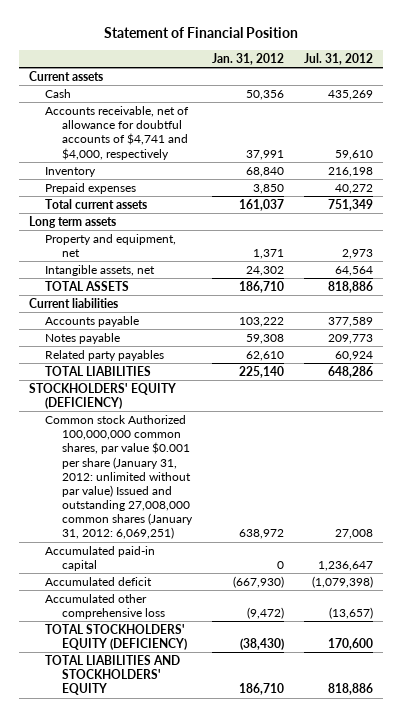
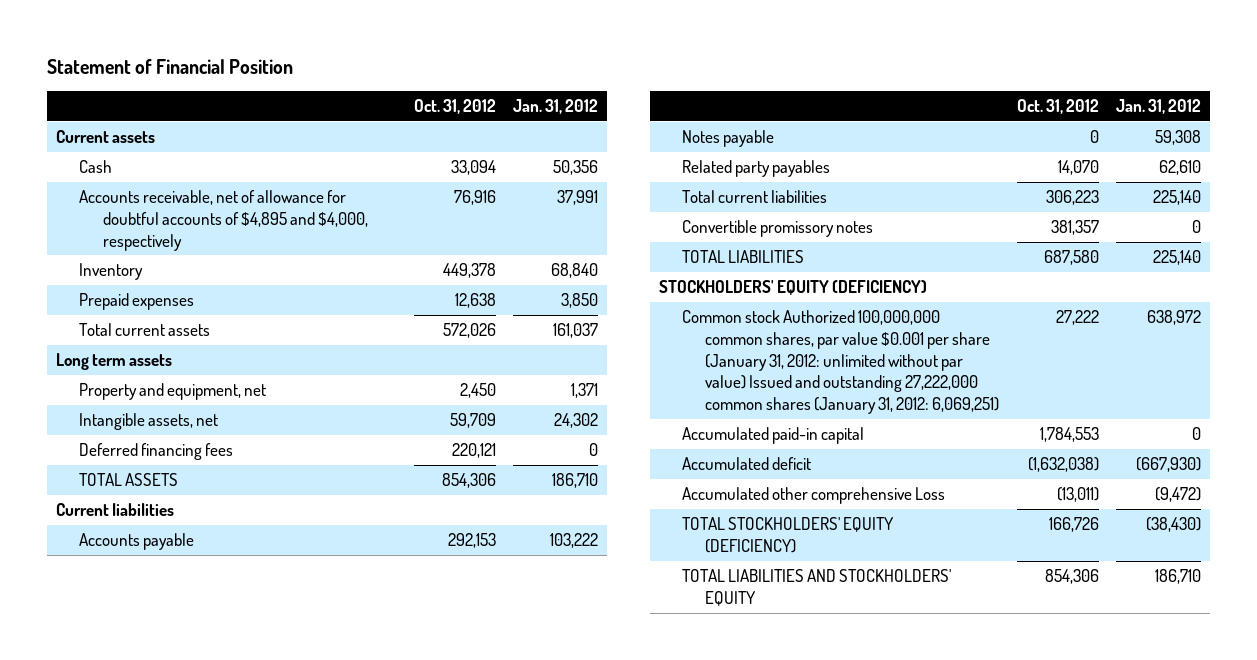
[303,52,373,65] Jul. 31, 2012 -> none
none -> [413,99,496,115] Oct. 31, 2012
[45,106,190,160] Accounts receivable, net of allowance for doubtful accounts of $4,741 and $4,000, respectively -> [79,190,368,251] Accounts receivable, net of allowance for doubtful accounts of $4,895 and $4,000, respectively
none -> [79,443,234,461] Deferred financing fees
none -> [681,190,827,204] Total current liabilities
none -> [681,220,873,238] Convertible promissory notes
[45,415,194,540] Common stock Authorized 100,000,000 common shares, par value $0.001 per share (January 31, 2012: unlimited without par value) Issued and outstanding 27,008,000 common shares (January 31, 2012: 6,069,251) -> [681,310,1000,414] Common stock Authorized 100,000,000 common shares, par value $0.001 per share (January 31, 2012: unlimited without par value) Issued and outstanding 27,222,000 common shares (January 31, 2012: 6,069,251)
[45,594,166,620] Accumulated other comprehensive loss -> [681,487,945,505] Accumulated other comprehensive Loss

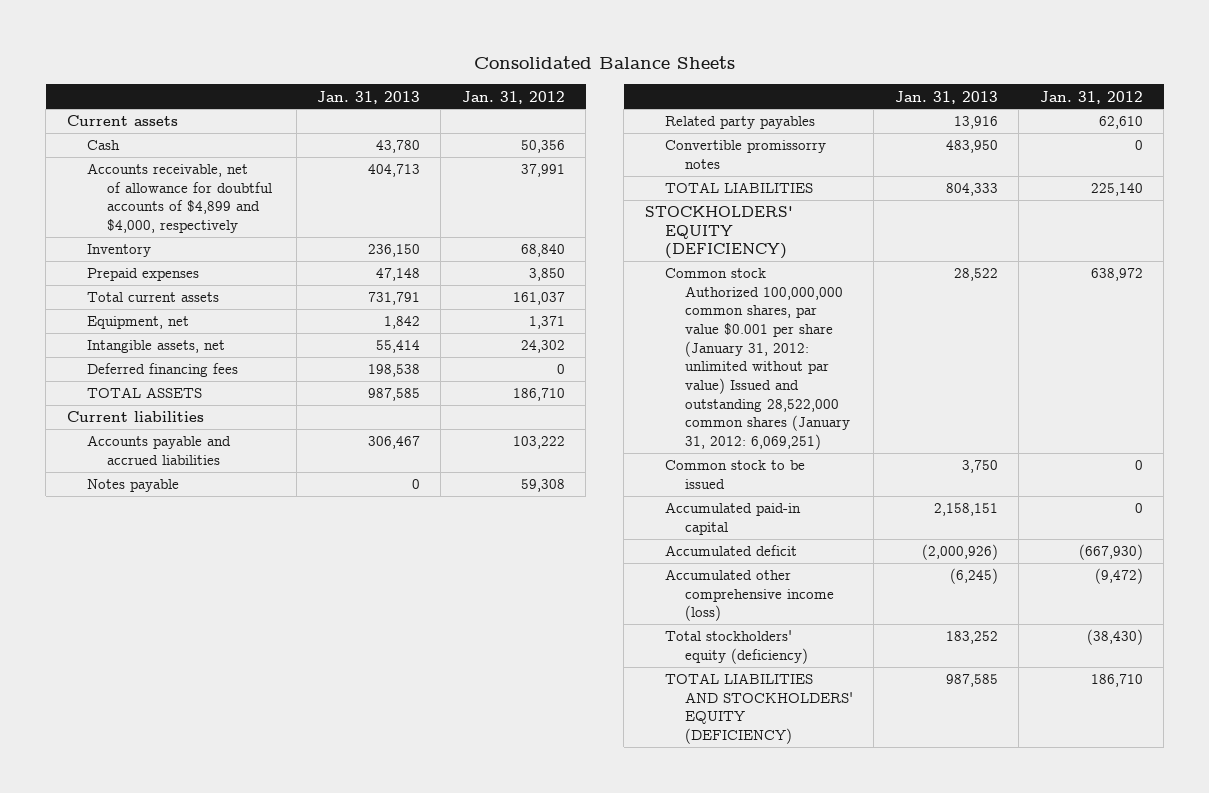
[47,58,294,74] Statement of Financial Position -> [473,56,735,70] Consolidated Balance Sheets
[413,99,496,115] Oct. 31, 2012 -> none
none -> [317,90,421,104] Jan. 31, 2013
[79,190,368,251] Accounts receivable, net of allowance for doubtful accounts of $4,895 and $4,000, respectively -> [86,163,273,234] Accounts receivable, net of allowance for doubtful accounts of $4,899 and $4,000, respectively
[55,353,172,371] Long term assets -> none
[79,383,267,401] Property and equipment, net -> [86,316,189,330] Equipment, net
[79,533,195,551] Accounts payable -> [86,435,231,465] Accounts payable and accrued liabilities
[681,190,827,204] Total current liabilities -> none
[681,220,873,238] Convertible promissory notes -> [664,140,826,169] Convertible promissorry notes
[681,310,1000,414] Common stock Authorized 100,000,000 common shares, par value $0.001 per share (January 31, 2012: unlimited without par value) Issued and outstanding 27,222,000 common shares (January 31, 2012: 6,069,251) -> [664,268,850,450] Common stock Authorized 100,000,000 common shares, par value $0.001 per share (January 31, 2012: unlimited without par value) Issued and outstanding 28,522,000 common shares (January 31, 2012: 6,069,251)
none -> [664,460,805,489] Common stock to be issued
[681,487,945,505] Accumulated other comprehensive Loss -> [664,569,834,622] Accumulated other comprehensive income (loss)
[681,517,893,553] TOTAL STOCKHOLDERS' EQUITY (DEFICIENCY) -> [664,630,808,664] Total stockholders' equity (deficiency)
[681,569,951,606] TOTAL LIABILITIES AND STOCKHOLDERS' EQUITY -> [664,673,853,745] TOTAL LIABILITIES AND STOCKHOLDERS' EQUITY (DEFICIENCY)

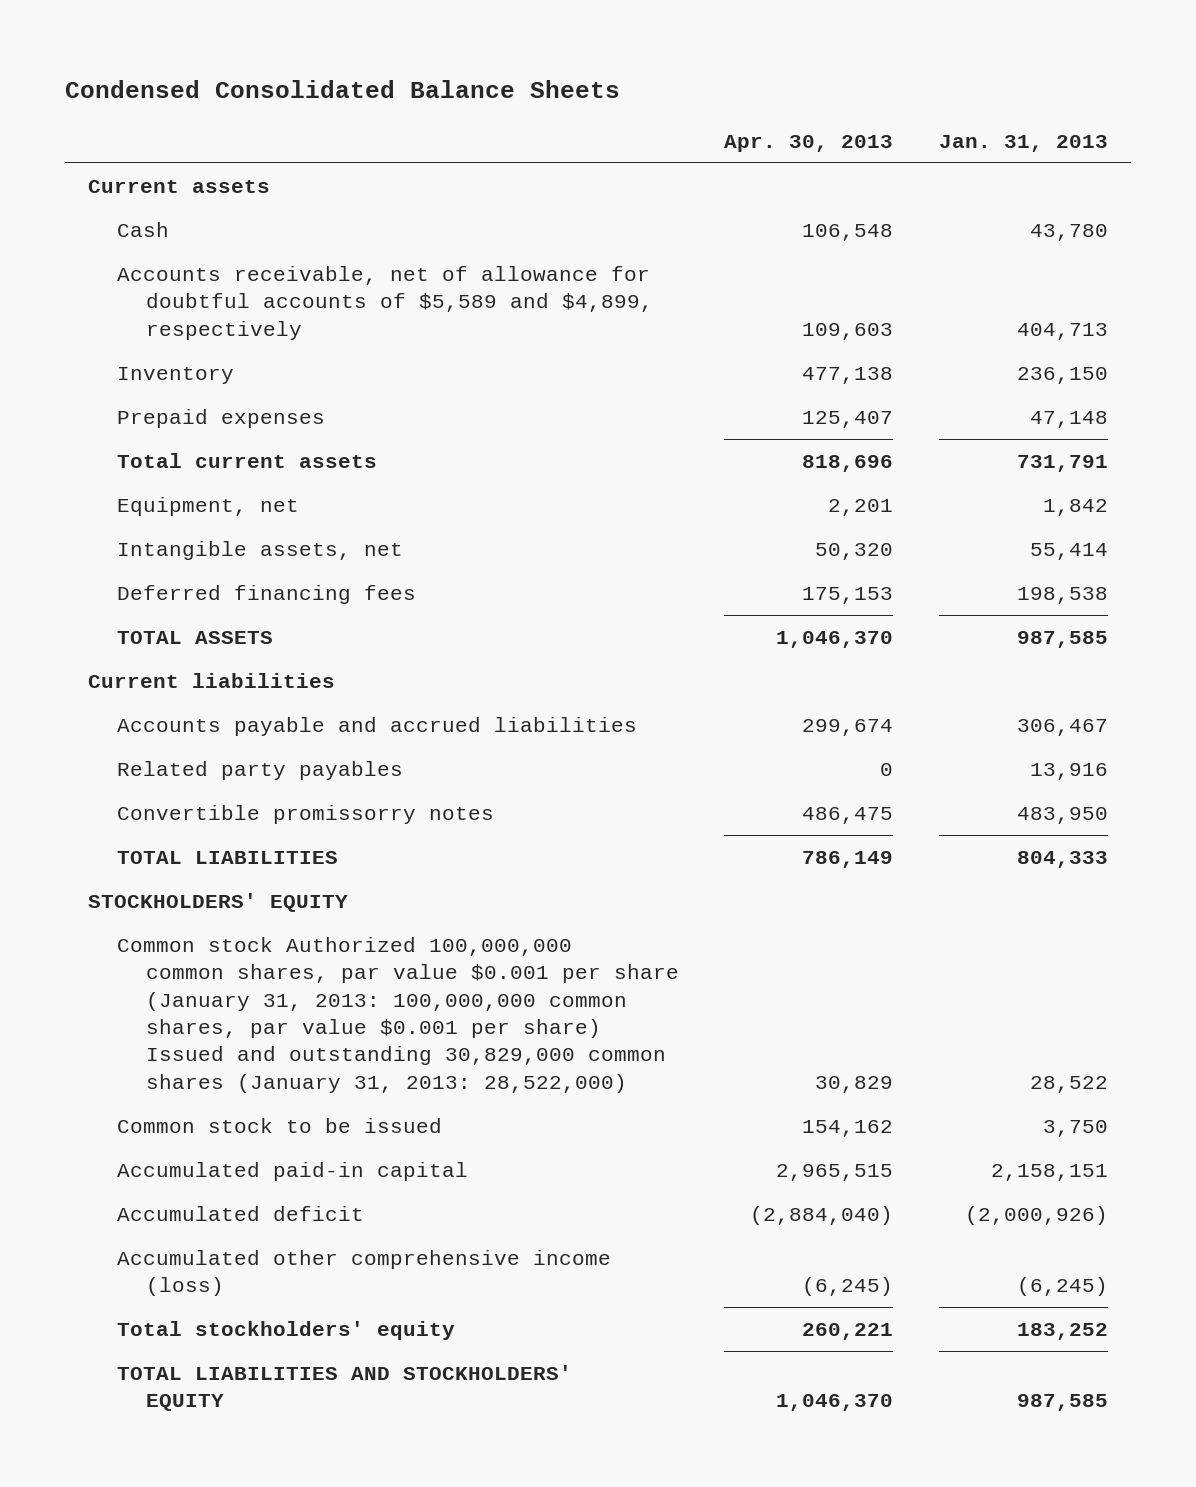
[473,56,735,70] Consolidated Balance Sheets -> [64,79,620,98] Condensed Consolidated Balance Sheets
[461,90,565,104] Jan. 31, 2012 -> none
none -> [724,134,894,152] Apr. 30, 2013
[86,163,273,234] Accounts receivable, net of allowance for doubtful accounts of $4,899 and $4,000, respectively -> [116,265,653,340] Accounts receivable, net of allowance for doubtful accounts of $5,589 and $4,899, respectively
[86,479,179,493] Notes payable -> none
[644,206,793,260] STOCKHOLDERS' EQUITY (DEFICIENCY) -> [87,892,348,912] STOCKHOLDERS' EQUITY
[664,268,850,450] Common stock Authorized 100,000,000 common shares, par value $0.001 per share (January 31, 2012: unlimited without par value) Issued and outstanding 28,522,000 common shares (January 31, 2012: 6,069,251) -> [116,936,679,1093] Common stock Authorized 100,000,000 common shares, par value $0.001 per share (January 31, 2013: 100,000,000 common shares, par value $0.001 per share) Issued and outstanding 30,829,000 common shares (January 31, 2013: 28,522,000)
[664,630,808,664] Total stockholders' equity (deficiency) -> [116,1320,455,1340] Total stockholders' equity
[664,673,853,745] TOTAL LIABILITIES AND STOCKHOLDERS' EQUITY (DEFICIENCY) -> [116,1364,572,1412] TOTAL LIABILITIES AND STOCKHOLDERS' EQUITY

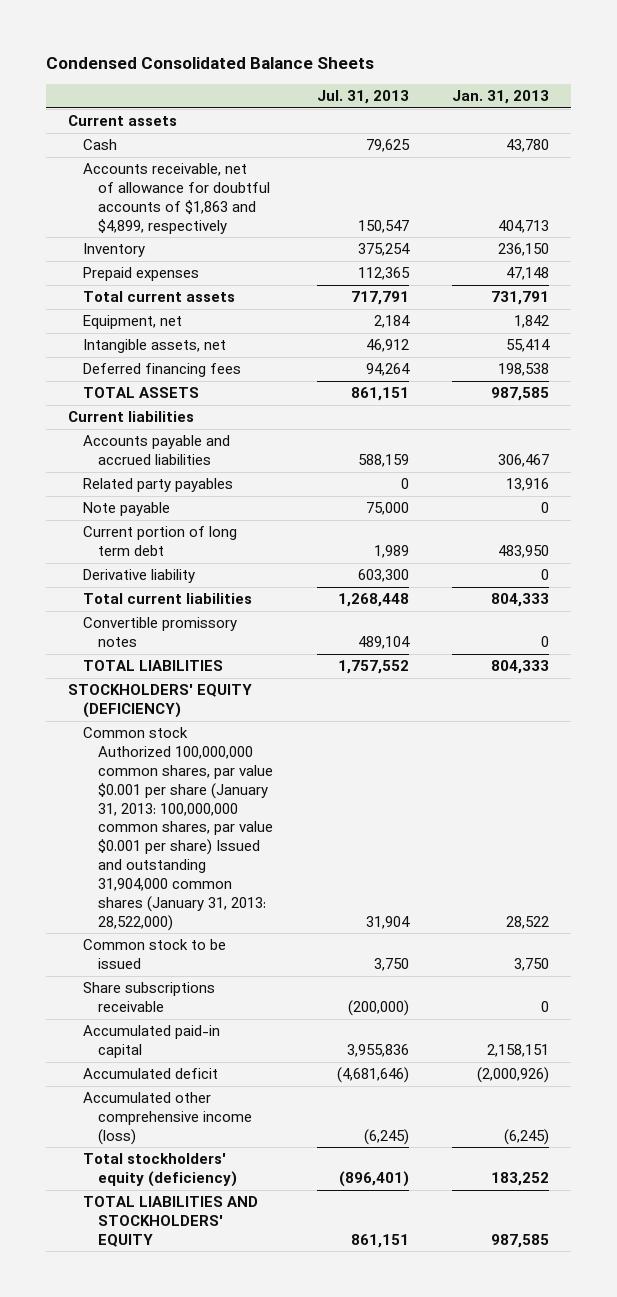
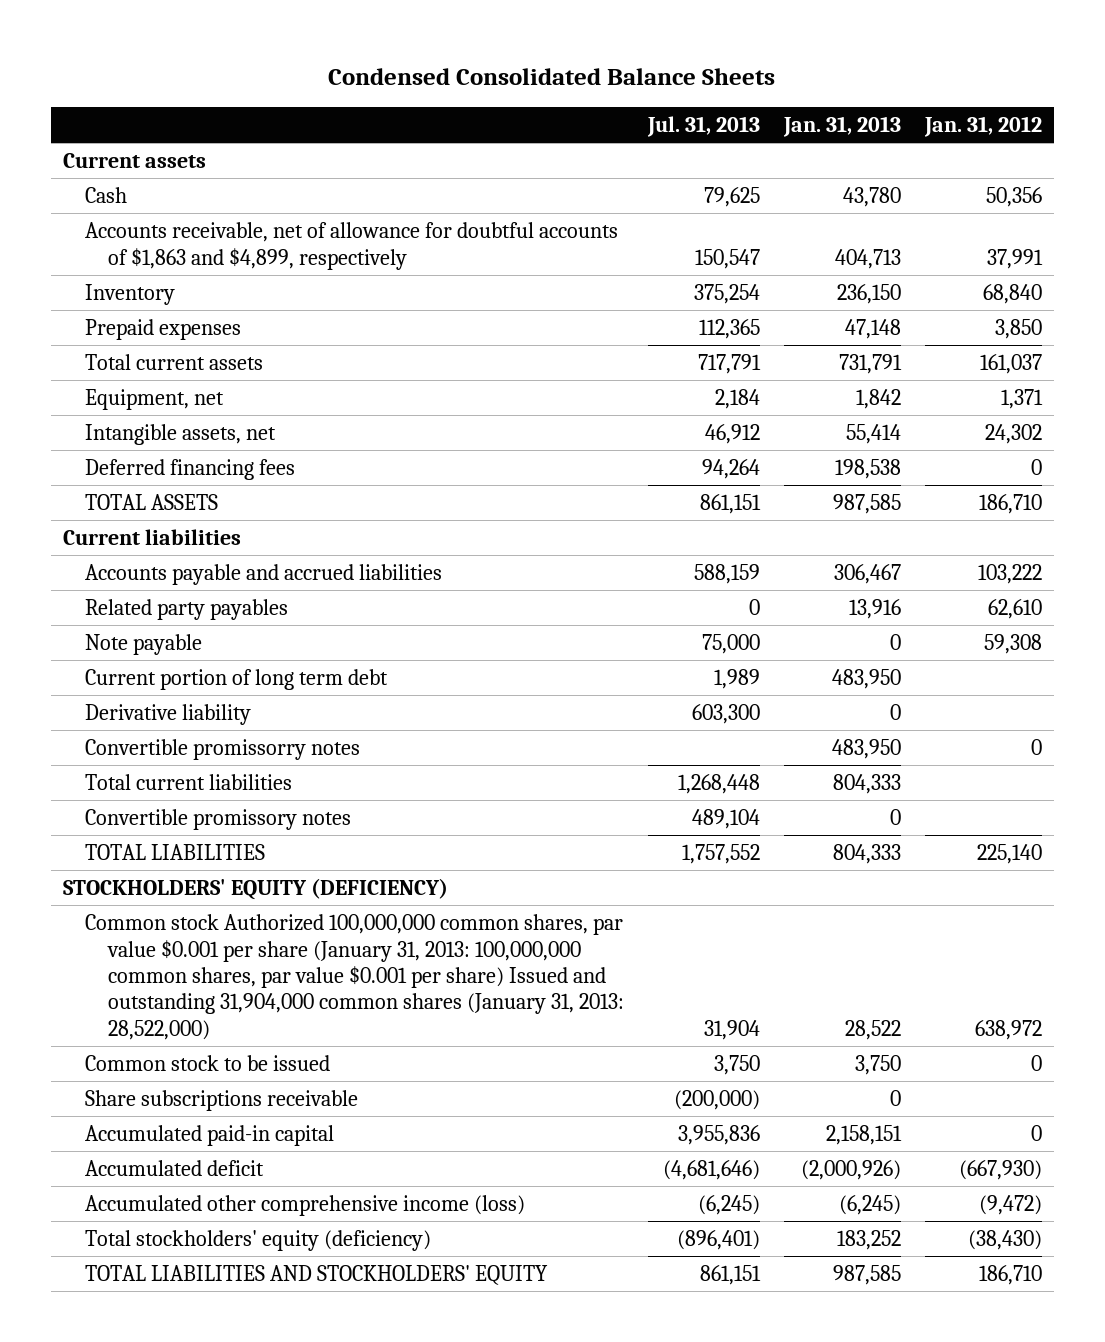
none -> [923,115,1042,137] Jan. 31, 2012
none -> [85,739,361,761] Convertible promissorry notes

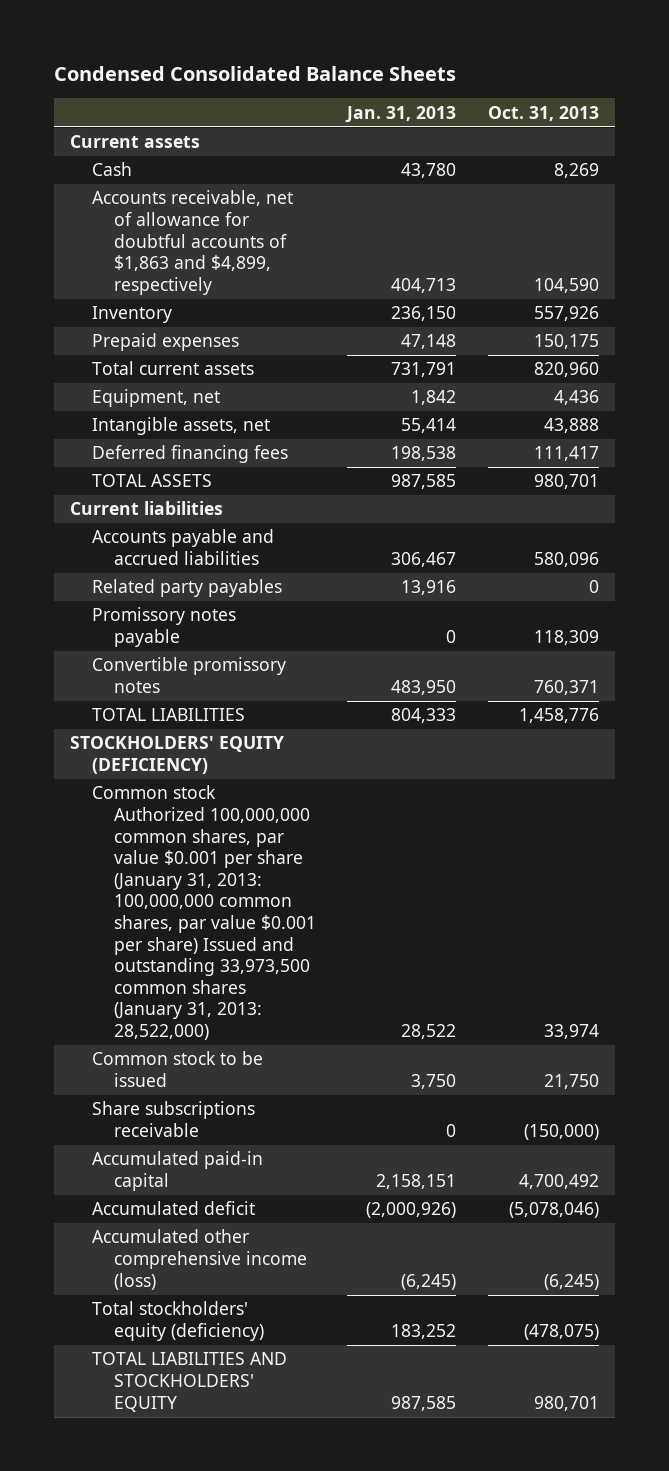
[646,115,760,137] Jul. 31, 2013 -> none
[923,115,1042,137] Jan. 31, 2012 -> none
none -> [487,105,599,121] Oct. 31, 2013
[85,669,389,691] Current portion of long term debt -> none
[85,704,252,726] Derivative liability -> none
[85,774,293,791] Total current liabilities -> none
[85,809,352,831] Convertible promissory notes -> none
[85,634,203,656] Note payable -> [91,607,236,647] Promissory notes payable
[85,739,361,761] Convertible promissorry notes -> [91,657,286,693] Convertible promissory notes
[85,914,624,1040] Common stock Authorized 100,000,000 common shares, par value $0.001 per share (January 31, 2013: 100,000,000 common shares, par value $0.001 per share) Issued and outstanding 31,904,000 common shares (January 31, 2013: 28,522,000) -> [91,785,316,1040] Common stock Authorized 100,000,000 common shares, par value $0.001 per share (January 31, 2013: 100,000,000 common shares, par value $0.001 per share) Issued and outstanding 33,973,500 common shares (January 31, 2013: 28,522,000)

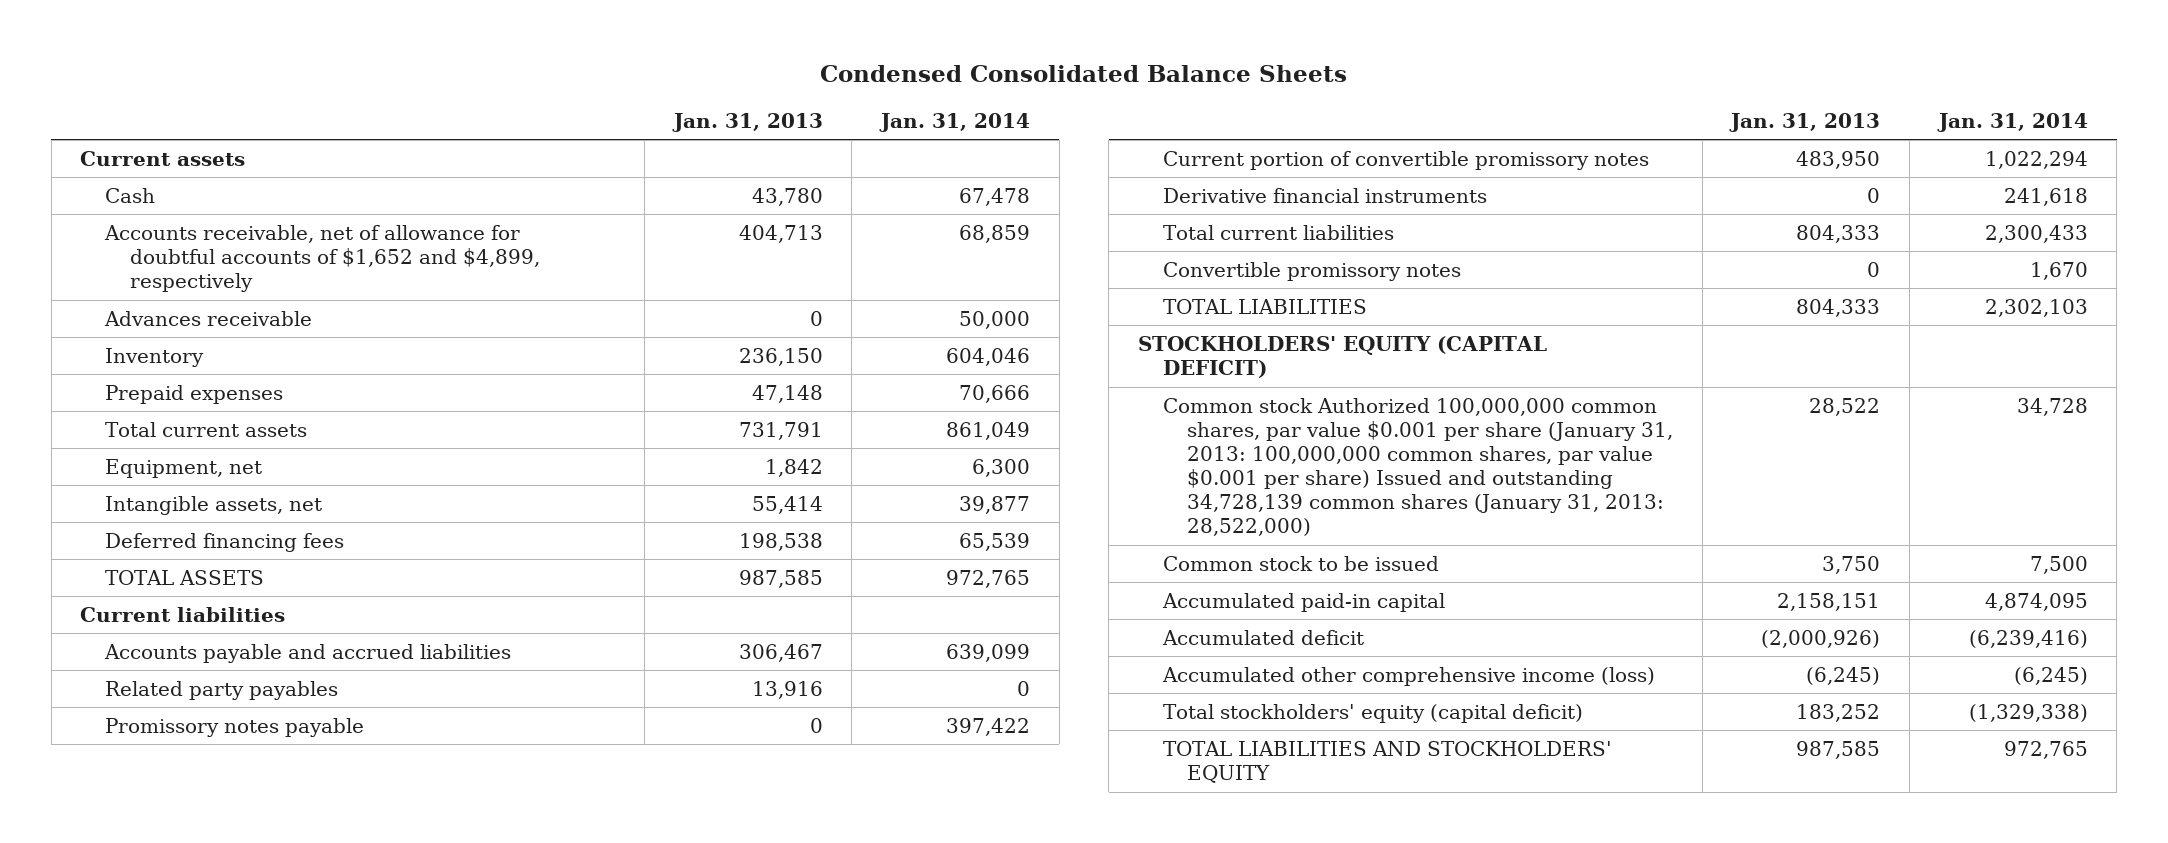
[487,105,599,121] Oct. 31, 2013 -> none
none -> [879,112,1031,132] Jan. 31, 2014
[91,190,293,295] Accounts receivable, net of allowance for doubtful accounts of $1,863 and $4,899, respectively -> [104,224,540,293] Accounts receivable, net of allowance for doubtful accounts of $1,652 and $4,899, respectively
none -> [104,310,313,326] Advances receivable
none -> [1162,150,1649,170] Current portion of convertible promissory notes
none -> [1162,187,1487,203] Derivative financial instruments
none -> [1162,224,1394,240] Total current liabilities
[391,679,457,695] 483,950 -> [1867,261,1881,277] 0
[69,736,284,774] STOCKHOLDERS' EQUITY (DEFICIENCY) -> [1137,335,1547,379] STOCKHOLDERS' EQUITY (CAPITAL DEFICIT)
[91,785,316,1040] Common stock Authorized 100,000,000 common shares, par value $0.001 per share (January 31, 2013: 100,000,000 common shares, par value $0.001 per share) Issued and outstanding 33,973,500 common shares (January 31, 2013: 28,522,000) -> [1162,397,1674,537] Common stock Authorized 100,000,000 common shares, par value $0.001 per share (January 31, 2013: 100,000,000 common shares, par value $0.001 per share) Issued and outstanding 34,728,139 common shares (January 31, 2013: 28,522,000)
[91,1101,255,1137] Share subscriptions receivable -> none
[91,1301,264,1341] Total stockholders' equity (deficiency) -> [1162,703,1583,723] Total stockholders' equity (capital deficit)

